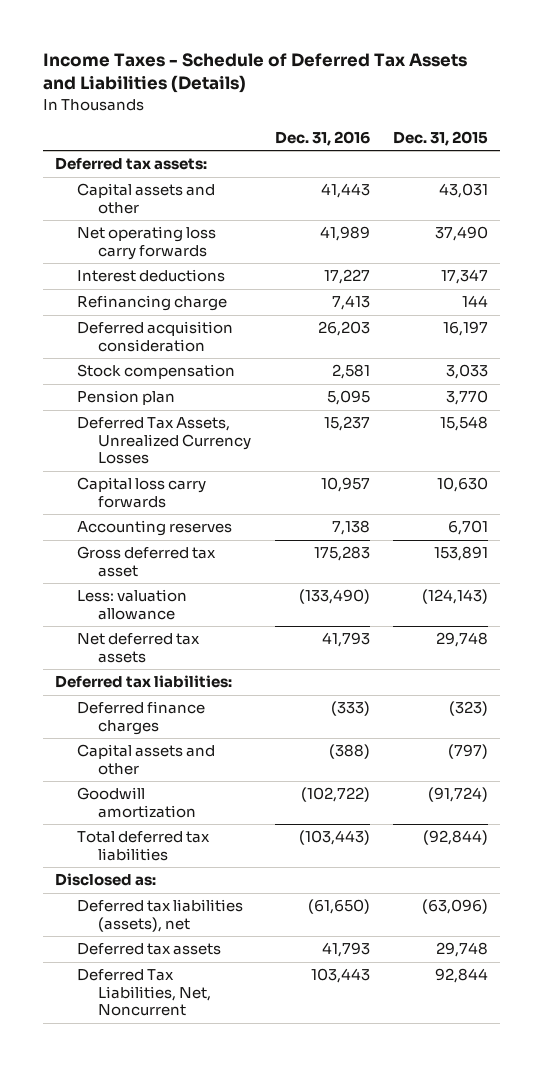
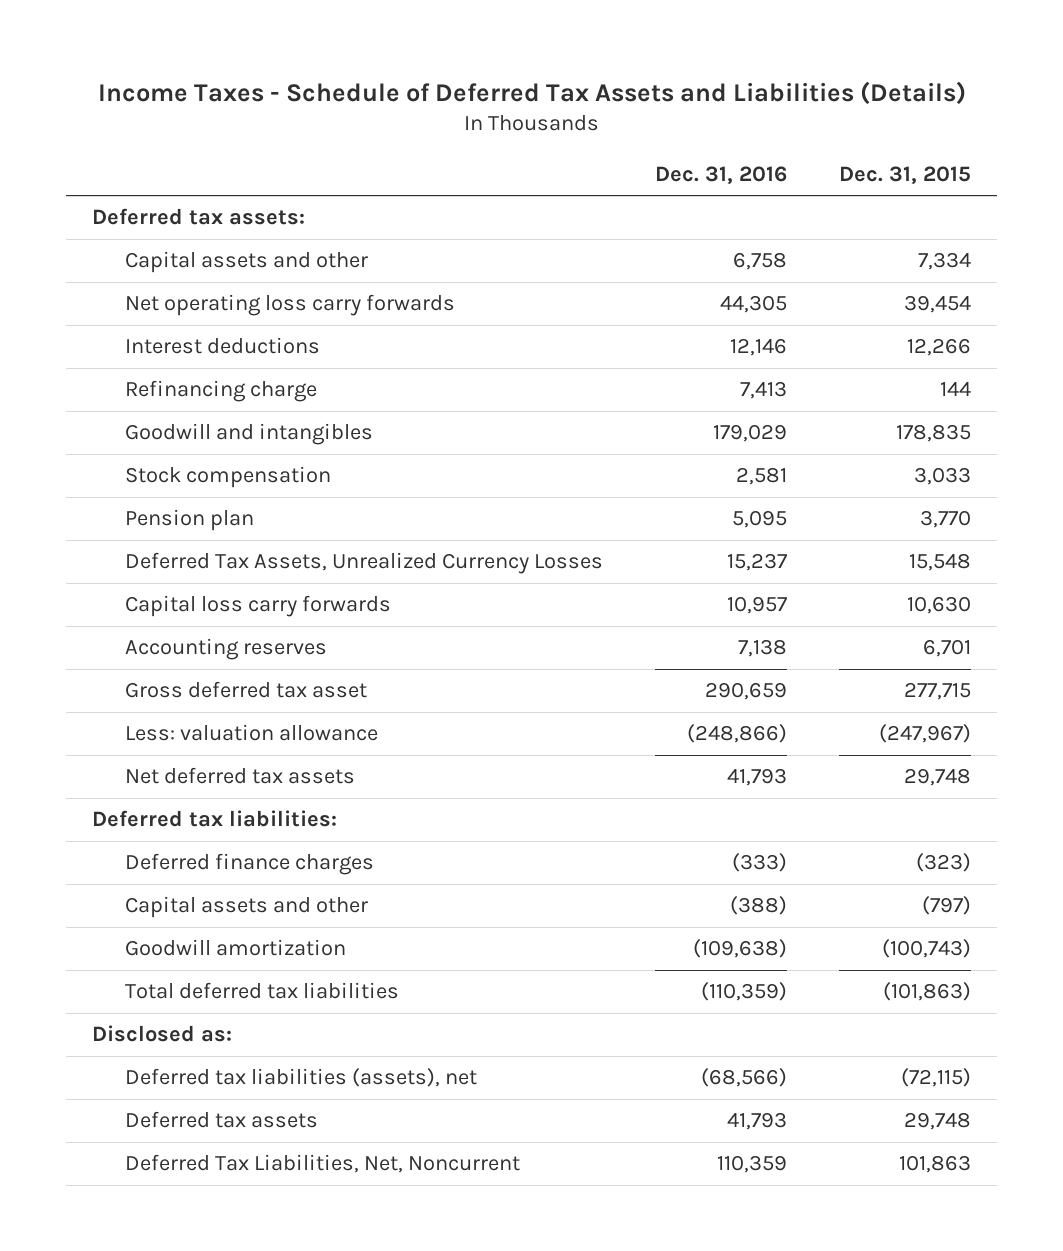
[320,183,370,199] 41,443 -> [733,252,788,271] 6,758
[439,183,489,199] 43,031 -> [918,252,972,271] 7,334
[319,226,370,242] 41,989 -> [720,295,788,314] 44,305
[435,226,489,242] 37,490 -> [904,295,972,314] 39,454
[323,269,370,285] 17,227 -> [730,338,788,357] 12,146
[441,269,489,285] 17,347 -> [907,338,972,357] 12,266
[76,321,233,352] Deferred acquisition consideration -> none
none -> [125,423,374,446] Goodwill and intangibles
[313,546,370,562] 175,283 -> [705,682,788,701] 290,659
[434,546,489,562] 153,891 -> [904,682,972,701] 277,715
[298,589,370,605] (133,490) -> [687,724,788,744] (248,866)
[422,589,489,605] (124,143) -> [879,724,972,744] (247,967)
[300,787,370,803] (102,722) -> [693,939,788,959] (109,638)
[428,787,489,803] (91,724) -> [882,939,972,959] (100,743)
[298,830,370,846] (103,443) -> [701,982,788,1002] (110,359)
[423,830,489,846] (92,844) -> [883,982,972,1002] (101,863)
[307,899,370,915] (61,650) -> [701,1068,788,1088] (68,566)
[422,899,489,915] (63,096) -> [901,1068,972,1088] (72,115)
[310,968,370,984] 103,443 -> [717,1155,788,1174] 110,359
[435,968,489,984] 92,844 -> [899,1155,972,1174] 101,863

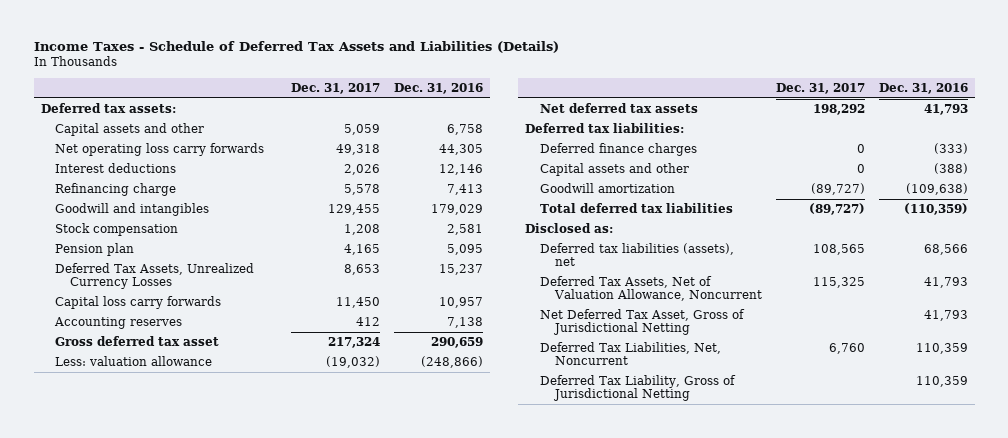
[839,165,972,184] Dec. 31, 2015 -> none
none -> [291,83,381,95] Dec. 31, 2017
[701,1068,788,1088] (68,566) -> [923,244,968,256] 68,566
[125,1111,319,1129] Deferred tax assets -> [540,276,762,302] Deferred Tax Assets, Net of Valuation Allowance, Noncurrent
none -> [540,309,746,336] Net Deferred Tax Asset, Gross of Jurisdictional Netting
none -> [540,375,737,402] Deferred Tax Liability, Gross of Jurisdictional Netting

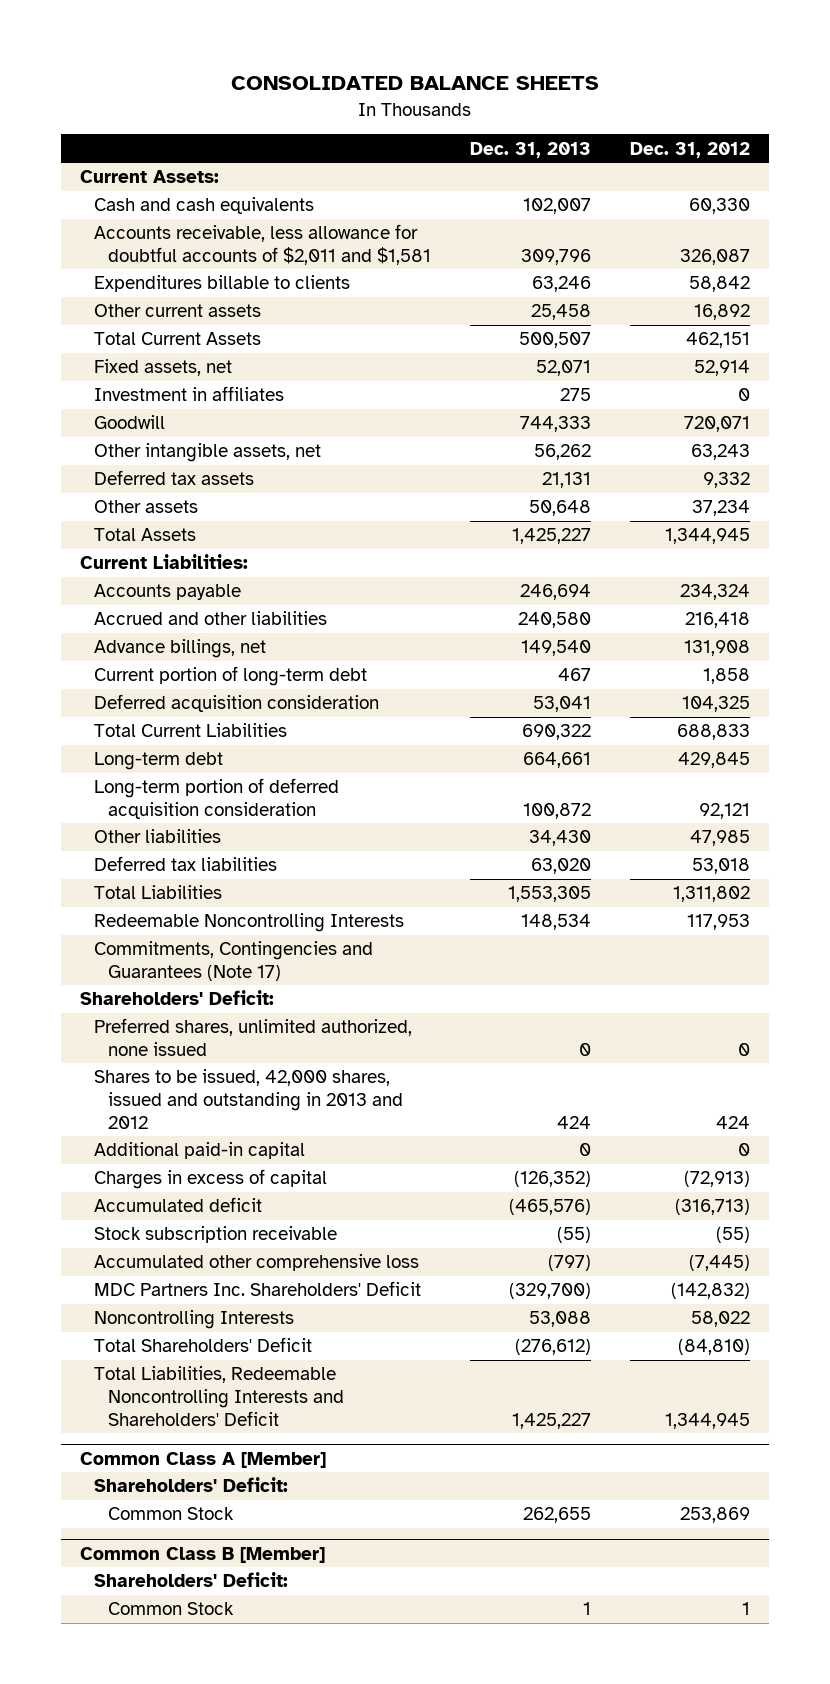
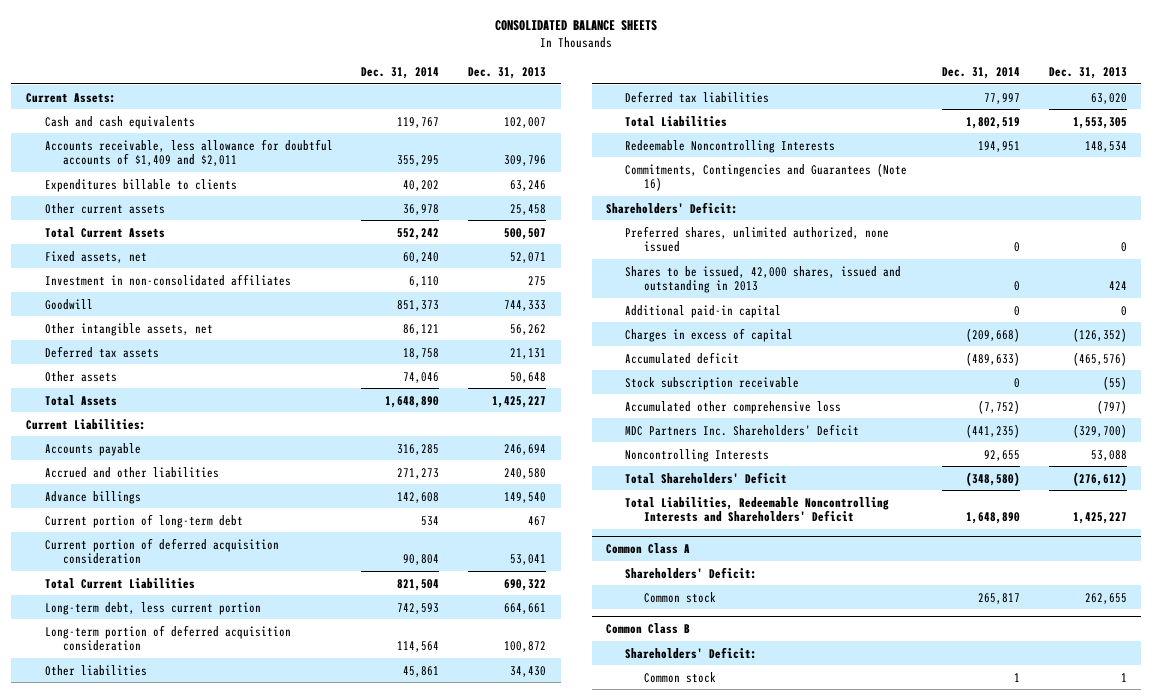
[629,141,750,158] Dec. 31, 2012 -> none
none -> [361,66,440,79] Dec. 31, 2014
[94,224,431,265] Accounts receivable, less allowance for doubtful accounts of $2,011 and $1,581 -> [44,138,333,167] Accounts receivable, less allowance for doubtful accounts of $1,409 and $2,011
[94,386,285,402] Investment in affiliates -> [44,273,291,286] Investment in non-consolidated affiliates
[94,639,267,659] Advance billings, net -> [44,490,141,504] Advance billings
[94,694,380,713] Deferred acquisition consideration -> [44,537,279,565] Current portion of deferred acquisition consideration
[94,752,224,771] Long-term debt -> [44,601,261,615] Long-term debt, less current portion
[94,941,374,981] Commitments, Contingencies and Guarantees (Note 17) -> [624,162,907,192] Commitments, Contingencies and Guarantees (Note 16)
[94,1069,403,1129] Shares to be issued, 42,000 shares, issued and outstanding in 2013 and 2012 -> [624,265,901,294] Shares to be issued, 42,000 shares, issued and outstanding in 2013
[80,1451,327,1468] Common Class A [Member] -> [606,542,691,554] Common Class A
[107,1507,234,1521] Common Stock -> [643,591,716,603] Common stock
[80,1546,326,1563] Common Class B [Member] -> [606,622,691,634] Common Class B
[107,1602,234,1616] Common Stock -> [643,671,716,683] Common stock

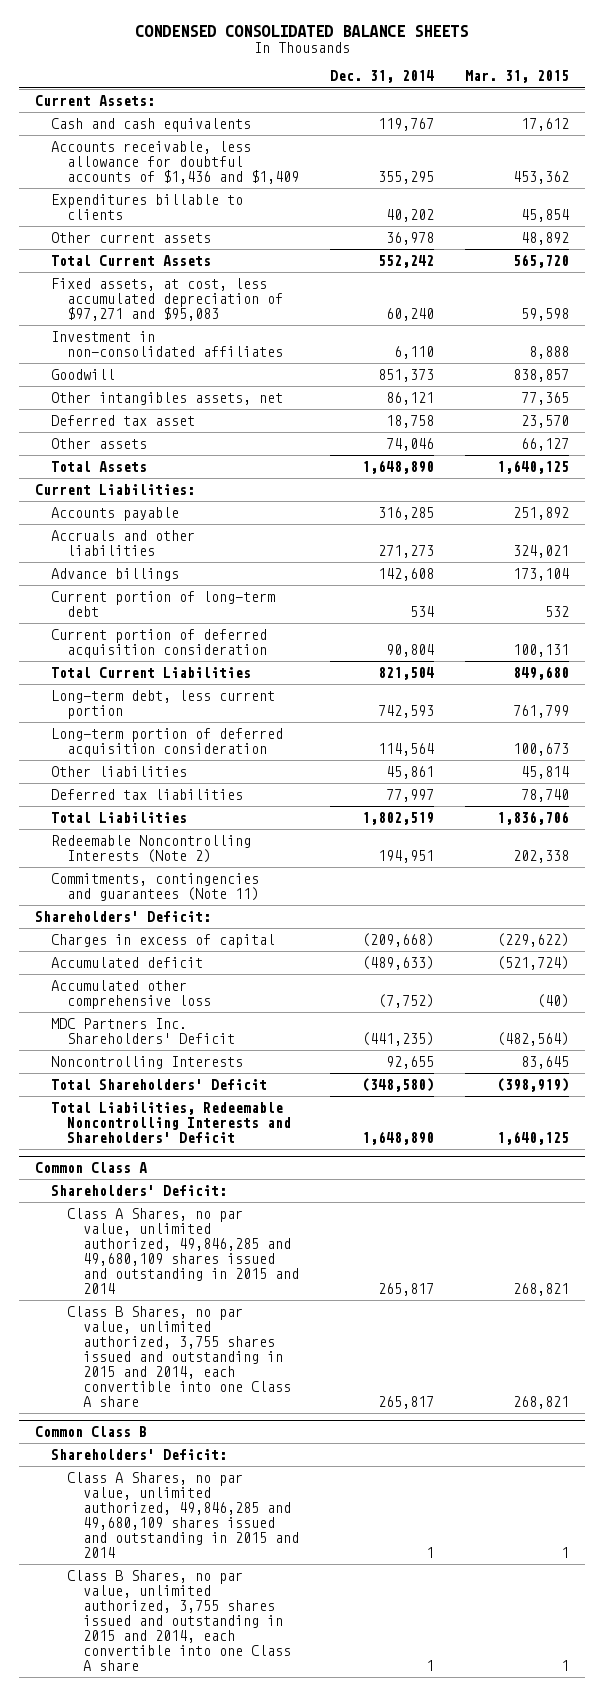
[495,20,658,32] CONSOLIDATED BALANCE SHEETS -> [135,25,469,38] CONDENSED CONSOLIDATED BALANCE SHEETS
[468,66,547,79] Dec. 31, 2013 -> none
none -> [465,70,570,84] Mar. 31, 2015
[44,138,333,167] Accounts receivable, less allowance for doubtful accounts of $1,409 and $2,011 -> [50,140,299,184] Accounts receivable, less allowance for doubtful accounts of $1,436 and $1,409
[44,250,147,263] Fixed assets, net -> [50,277,283,321] Fixed assets, at cost, less accumulated depreciation of $97,271 and $95,083
[44,322,213,336] Other intangible assets, net -> [50,391,283,405] Other intangibles assets, net
[44,345,159,358] Deferred tax assets -> [50,414,195,426] Deferred tax asset
[44,466,219,478] Accrued and other liabilities -> [50,529,195,556] Accruals and other liabilities
[624,139,835,153] Redeemable Noncontrolling Interests -> [50,834,251,863] Redeemable Noncontrolling Interests (Note 2)
[624,162,907,192] Commitments, Contingencies and Guarantees (Note 16) -> [50,872,259,901] Commitments, contingencies and guarantees (Note 11)
[624,225,889,253] Preferred shares, unlimited authorized, none issued -> none
[624,265,901,294] Shares to be issued, 42,000 shares, issued and outstanding in 2013 -> none
[624,304,781,318] Additional paid-in capital -> none
[624,376,799,390] Stock subscription receivable -> none
[643,591,716,603] Common stock -> [66,1207,299,1295] Class A Shares, no par value, unlimited authorized, 49,846,285 and 49,680,109 shares issued and outstanding in 2015 and 2014
none -> [66,1305,291,1408] Class B Shares, no par value, unlimited authorized, 3,755 shares issued and outstanding in 2015 and 2014, each convertible into one Class A share
[643,671,716,683] Common stock -> [66,1471,299,1559] Class A Shares, no par value, unlimited authorized, 49,846,285 and 49,680,109 shares issued and outstanding in 2015 and 2014
none -> [66,1569,291,1672] Class B Shares, no par value, unlimited authorized, 3,755 shares issued and outstanding in 2015 and 2014, each convertible into one Class A share

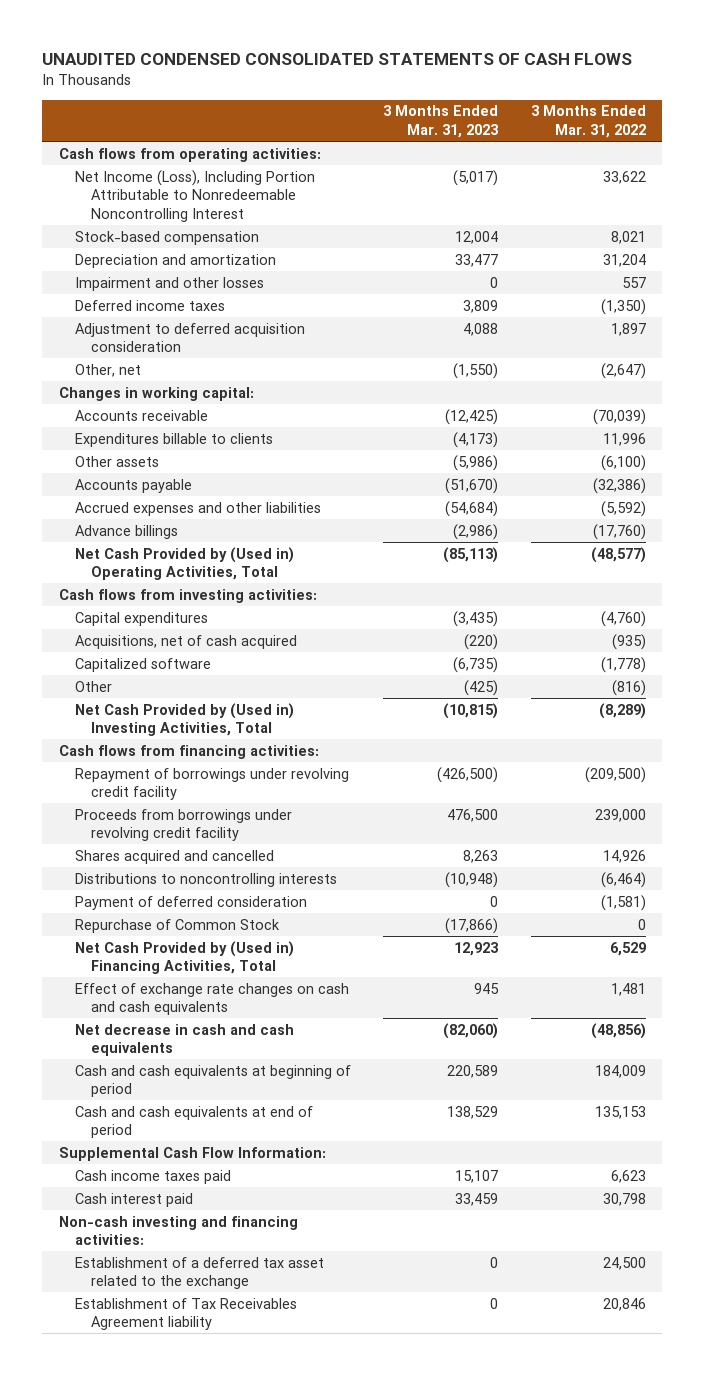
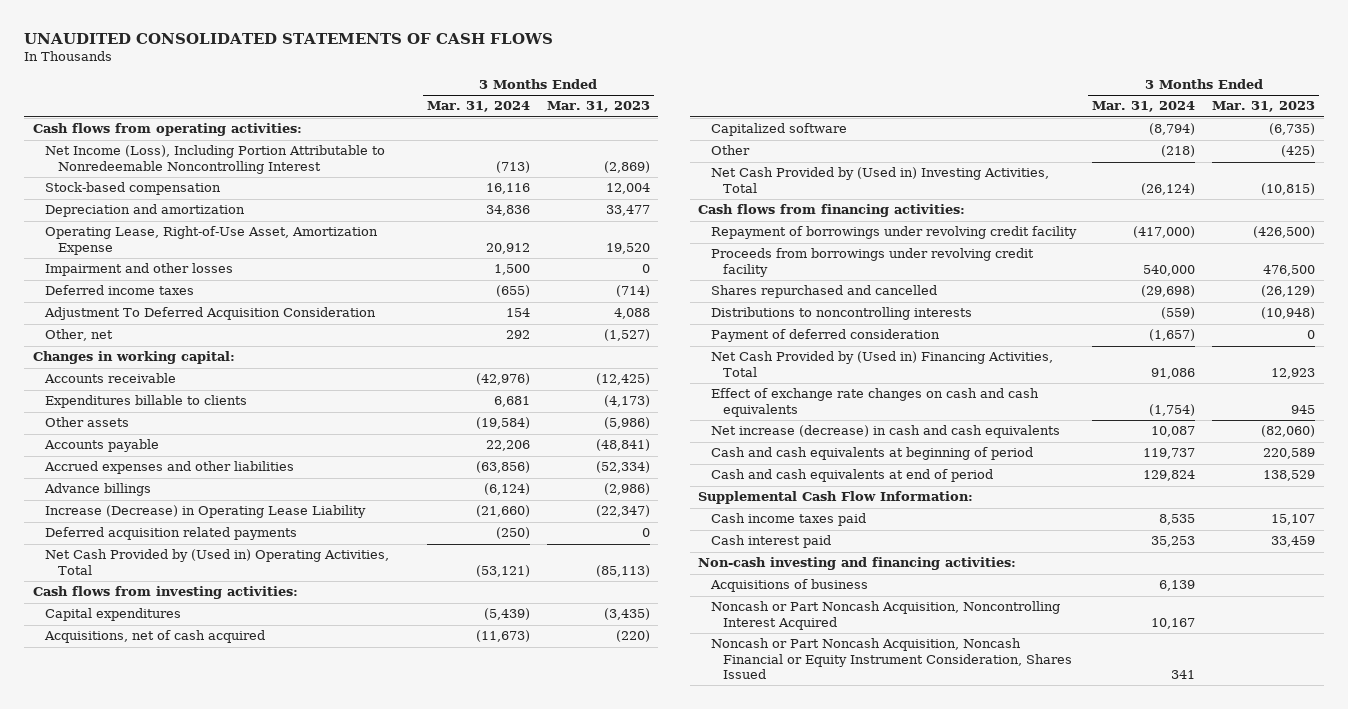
[42,53,633,66] UNAUDITED CONDENSED CONSOLIDATED STATEMENTS OF CASH FLOWS -> [24,32,554,44] UNAUDITED CONSOLIDATED STATEMENTS OF CASH FLOWS
[531,105,647,138] 3 Months Ended Mar. 31, 2022 -> none
none -> [427,101,531,113] Mar. 31, 2024
[453,169,499,186] (5,017) -> [603,160,650,173] (2,869)
none -> [45,226,379,255] Operating Lease, Right-of-Use Asset, Amortization Expense
[463,299,499,313] 3,809 -> [615,285,650,298] (714)
[74,322,305,353] Adjustment to deferred acquisition consideration -> [44,307,377,321] Adjustment To Deferred Acquisition Consideration
[453,362,499,379] (1,550) -> [603,329,650,342] (1,527)
[445,477,499,494] (51,670) -> [595,439,650,452] (48,841)
[445,500,499,517] (54,684) -> [595,461,650,474] (52,334)
none -> [45,505,367,519] Increase (Decrease) in Operating Lease Liability
none -> [45,527,298,541] Deferred acquisition related payments
[74,849,274,864] Shares acquired and cancelled -> [710,285,937,299] Shares repurchased and cancelled
[463,849,499,863] 8,263 -> [1261,285,1316,298] (26,129)
[74,918,280,933] Repurchase of Common Stock -> none
[74,1023,294,1057] Net decrease in cash and cash equivalents -> [710,425,1060,439] Net increase (decrease) in cash and cash equivalents
[74,1256,324,1290] Establishment of a deferred tax asset related to the exchange -> none
[74,1297,297,1331] Establishment of Tax Receivables Agreement liability -> none
none -> [709,579,868,593] Acquisitions of business
none -> [710,601,1060,630] Noncash or Part Noncash Acquisition, Noncontrolling Interest Acquired
none -> [710,638,1073,679] Noncash or Part Noncash Acquisition, Noncash Financial or Equity Instrument Consideration, Shares Issued

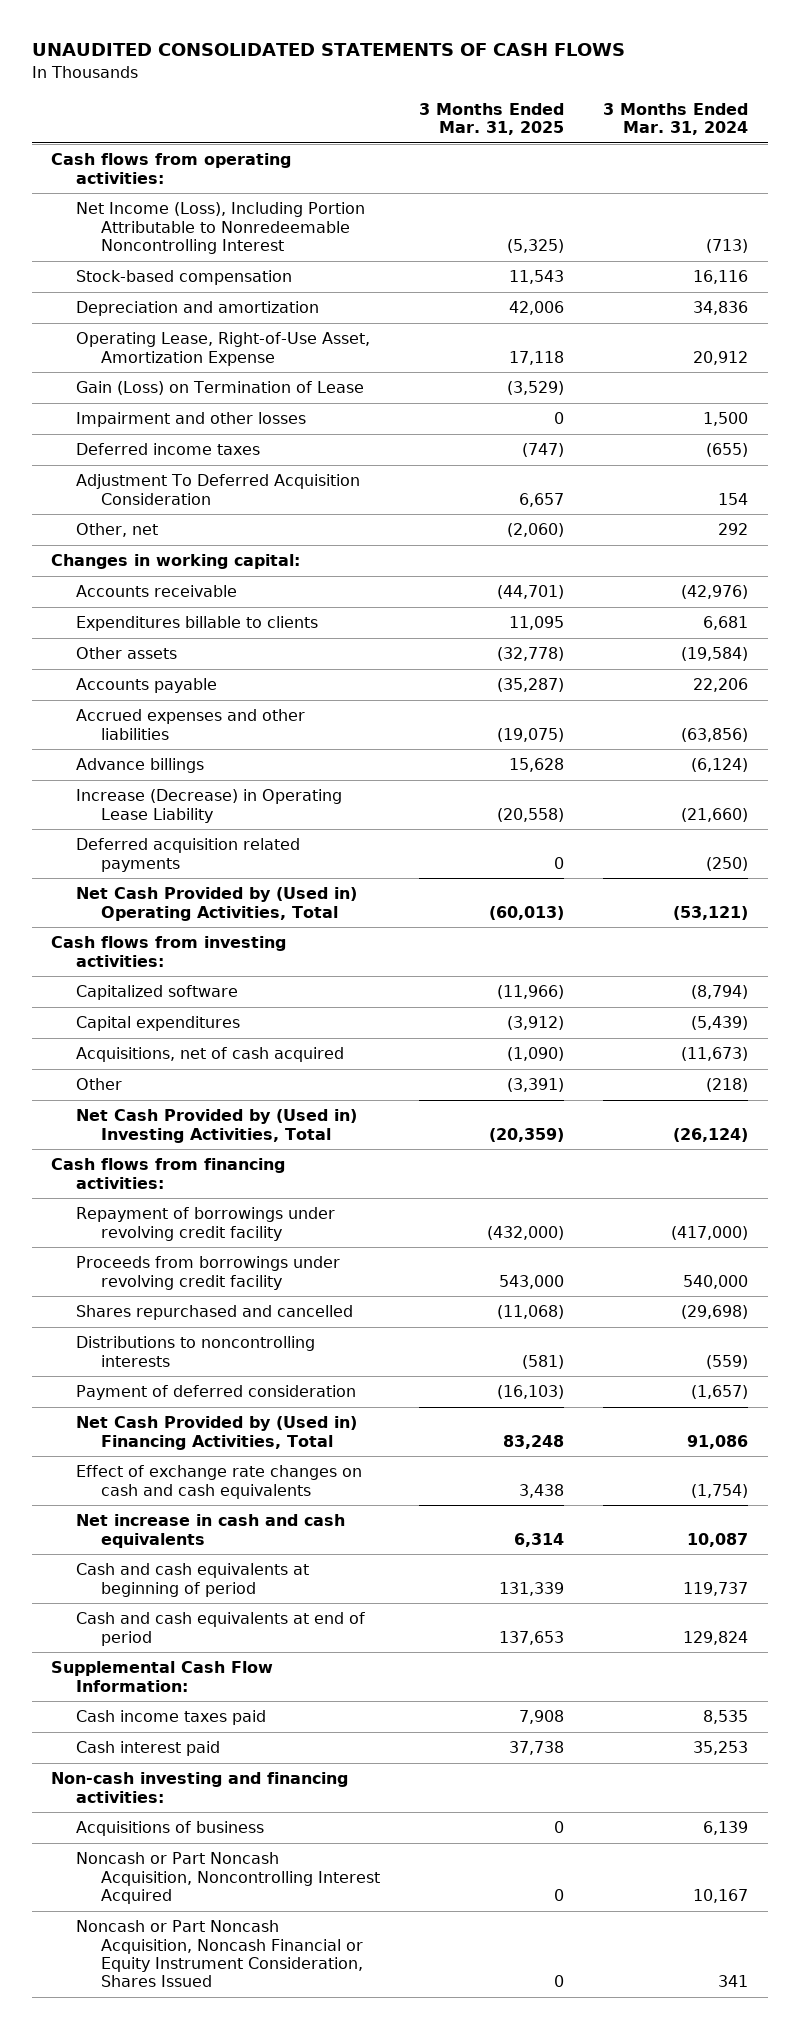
[546,101,650,113] Mar. 31, 2023 -> none
none -> [419,102,565,136] 3 Months Ended Mar. 31, 2025
none -> [76,381,365,396] Gain (Loss) on Termination of Lease
[710,123,847,137] Capitalized software -> [76,985,239,1001] Capitalized software
[710,425,1060,439] Net increase (decrease) in cash and cash equivalents -> [76,1514,346,1548] Net increase in cash and cash equivalents

